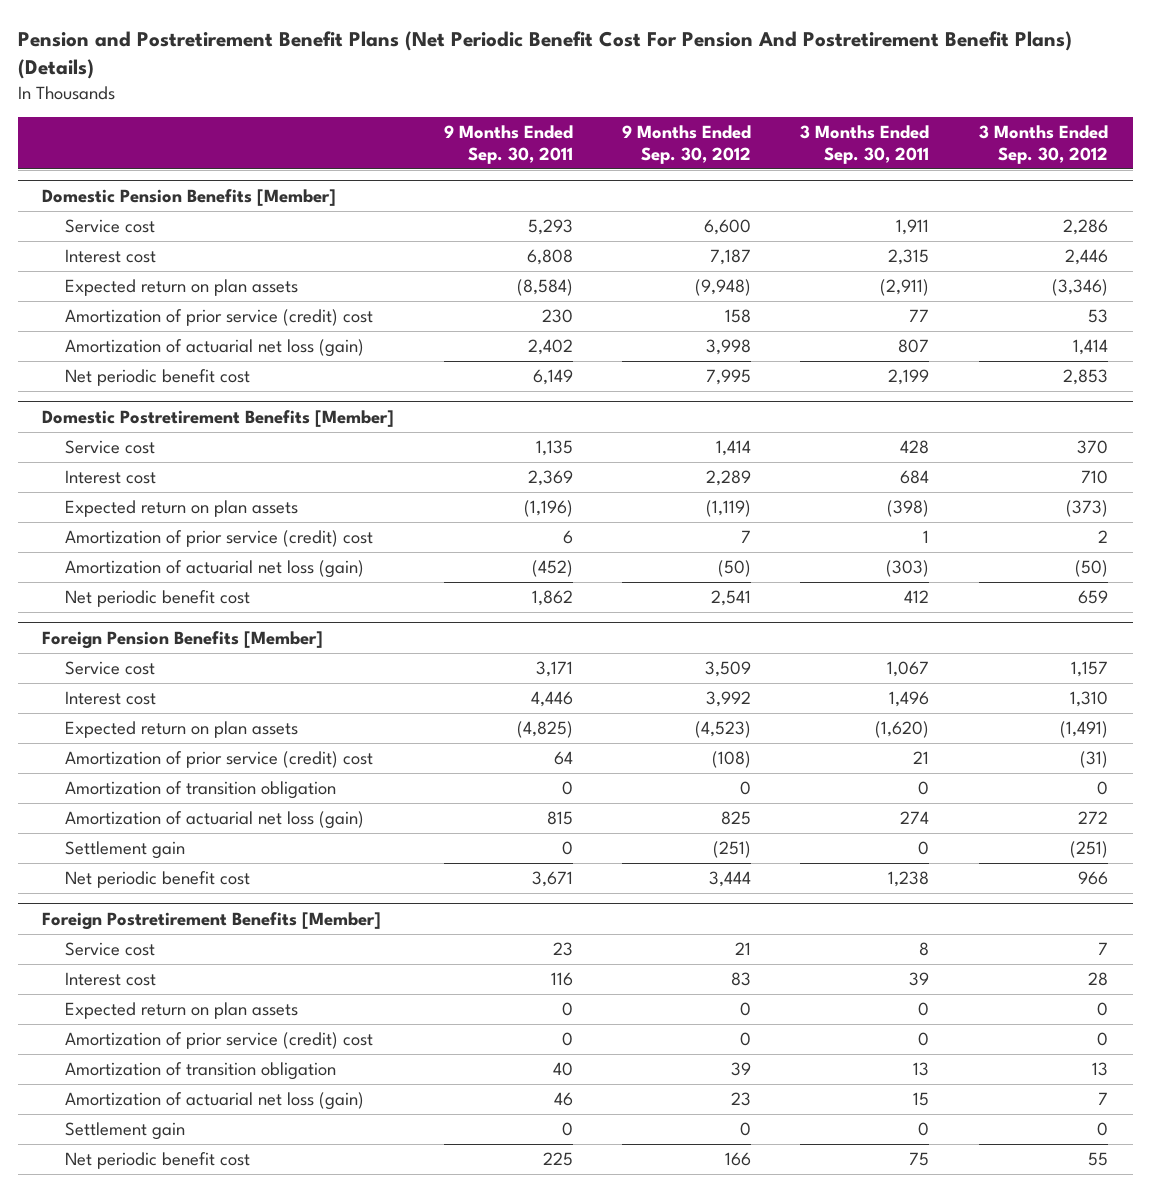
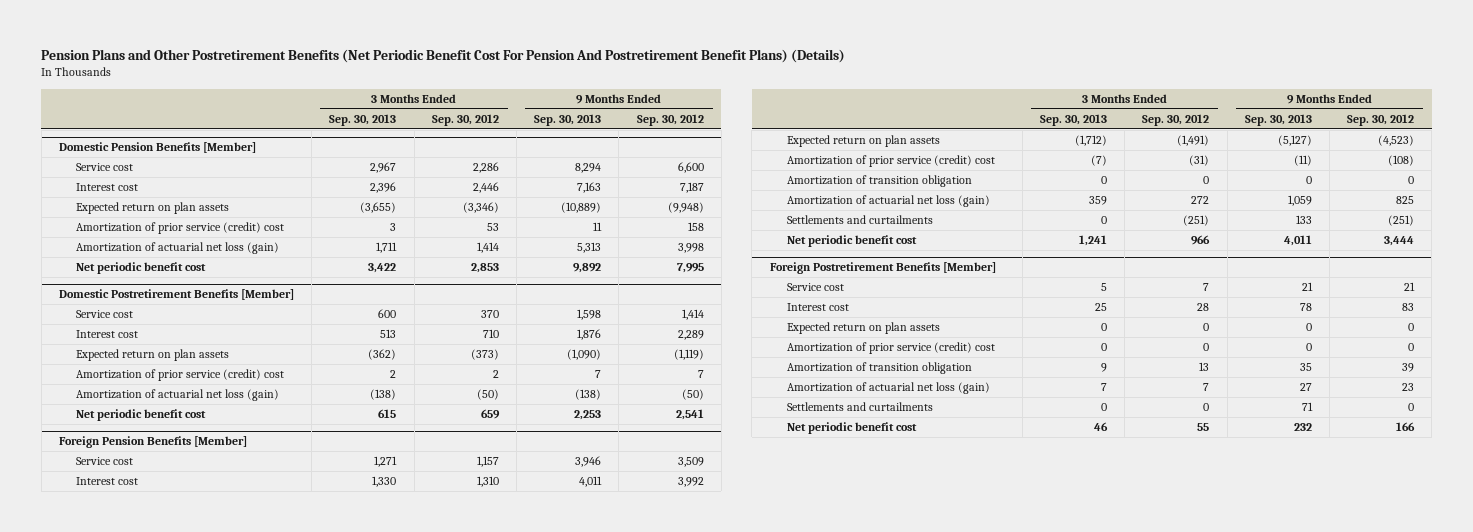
[17,30,1072,80] Pension and Postretirement Benefit Plans (Net Periodic Benefit Cost For Pension And Postretirement Benefit Plans) (Details) -> [41,49,846,64] Pension Plans and Other Postretirement Benefits (Net Periodic Benefit Cost For Pension And Postretirement Benefit Plans) (Details)
[443,125,573,164] 9 Months Ended Sep. 30, 2011 -> none
[800,125,930,164] 3 Months Ended Sep. 30, 2011 -> none
none -> [329,113,397,126] Sep. 30, 2013
none -> [534,113,602,126] Sep. 30, 2013
[64,840,185,859] Settlement gain -> [786,215,933,225] Settlements and curtailments
[64,1121,185,1140] Settlement gain -> none
none -> [786,402,933,412] Settlements and curtailments

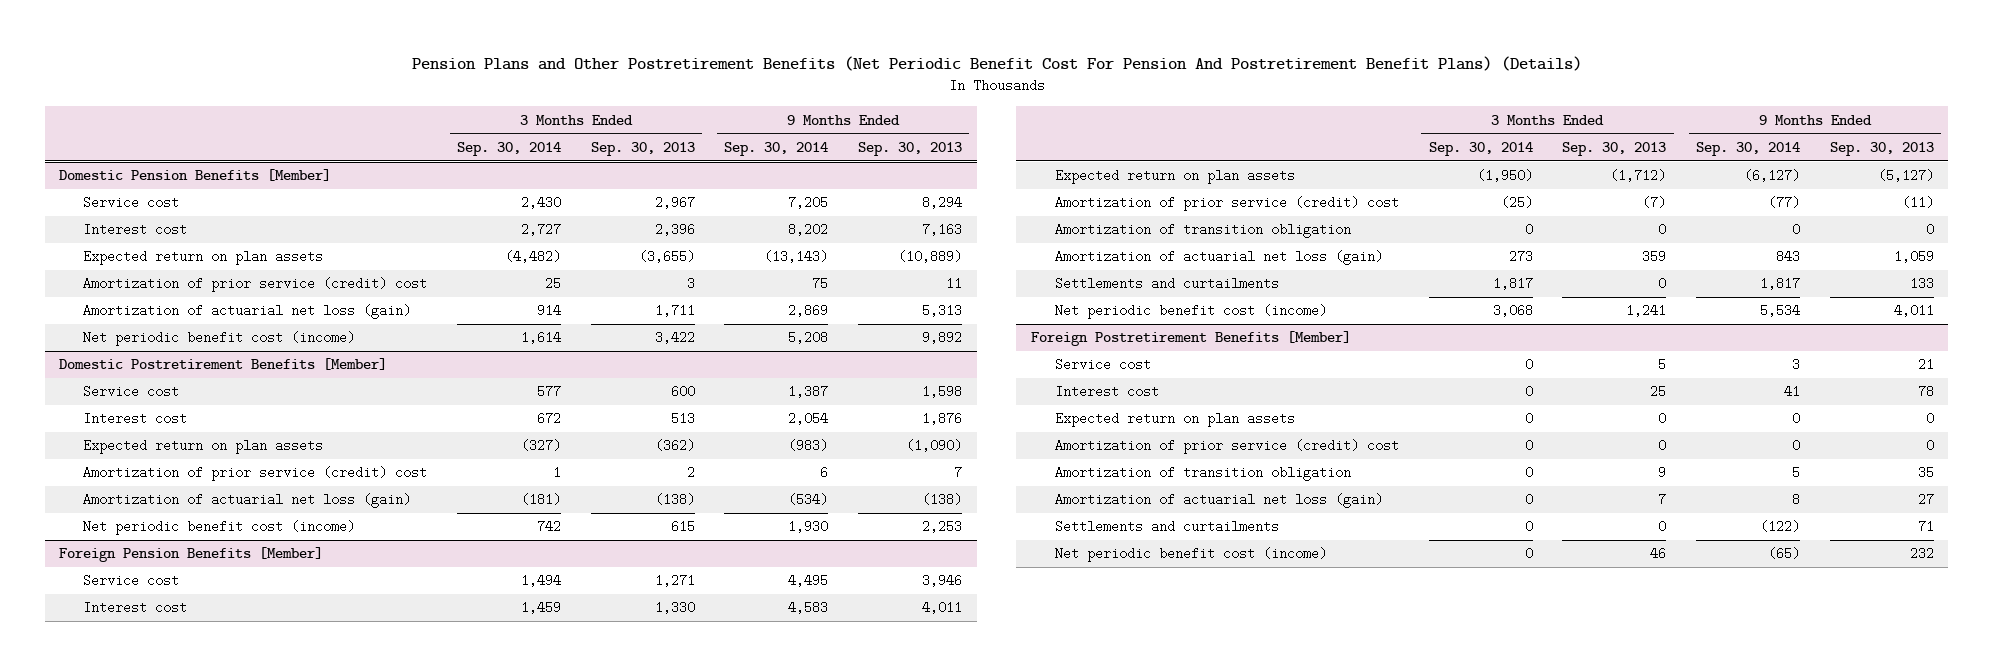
[431,113,499,126] Sep. 30, 2012 -> none
[636,113,704,126] Sep. 30, 2012 -> none
none -> [456,141,561,156] Sep. 30, 2014
none -> [724,141,829,156] Sep. 30, 2014
[76,262,207,275] Net periodic benefit cost -> [83,331,356,347] Net periodic benefit cost (income)
[76,409,207,422] Net periodic benefit cost -> [83,520,356,536] Net periodic benefit cost (income)
[786,235,917,248] Net periodic benefit cost -> [1054,304,1327,320] Net periodic benefit cost (income)
[786,422,917,435] Net periodic benefit cost -> [1054,547,1327,563] Net periodic benefit cost (income)

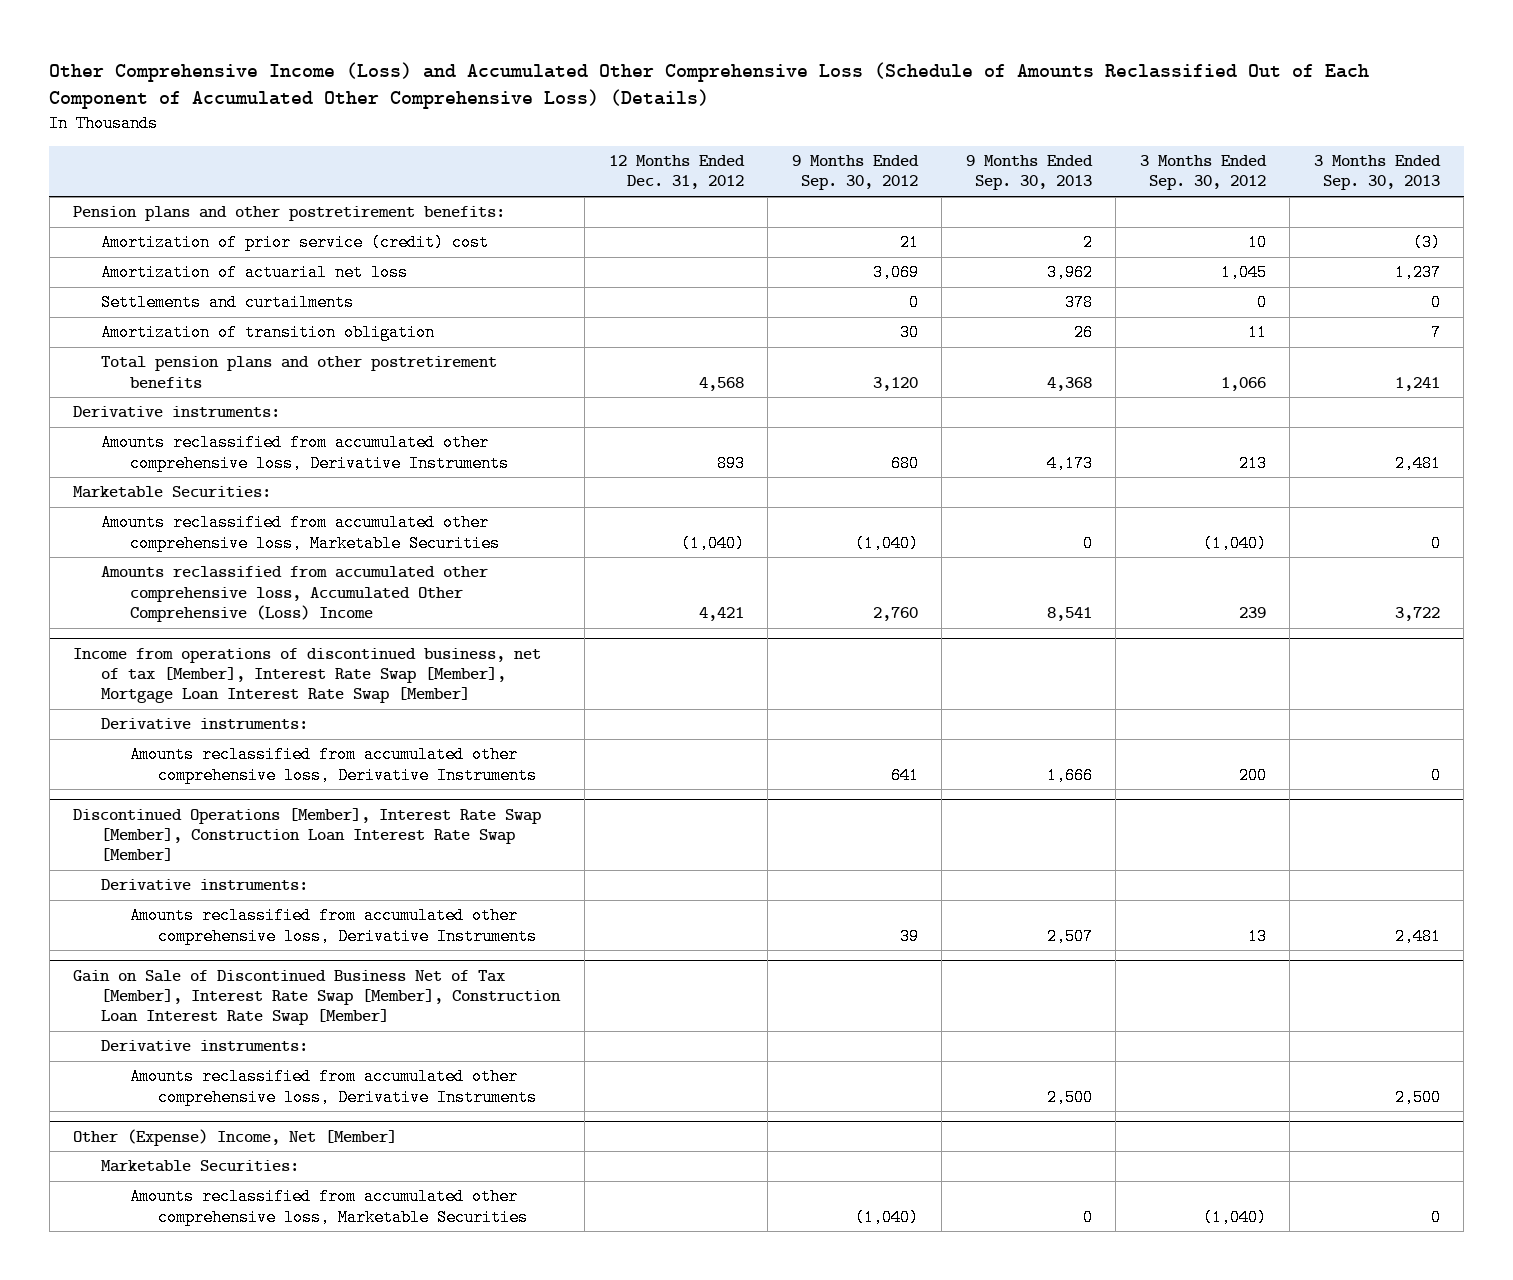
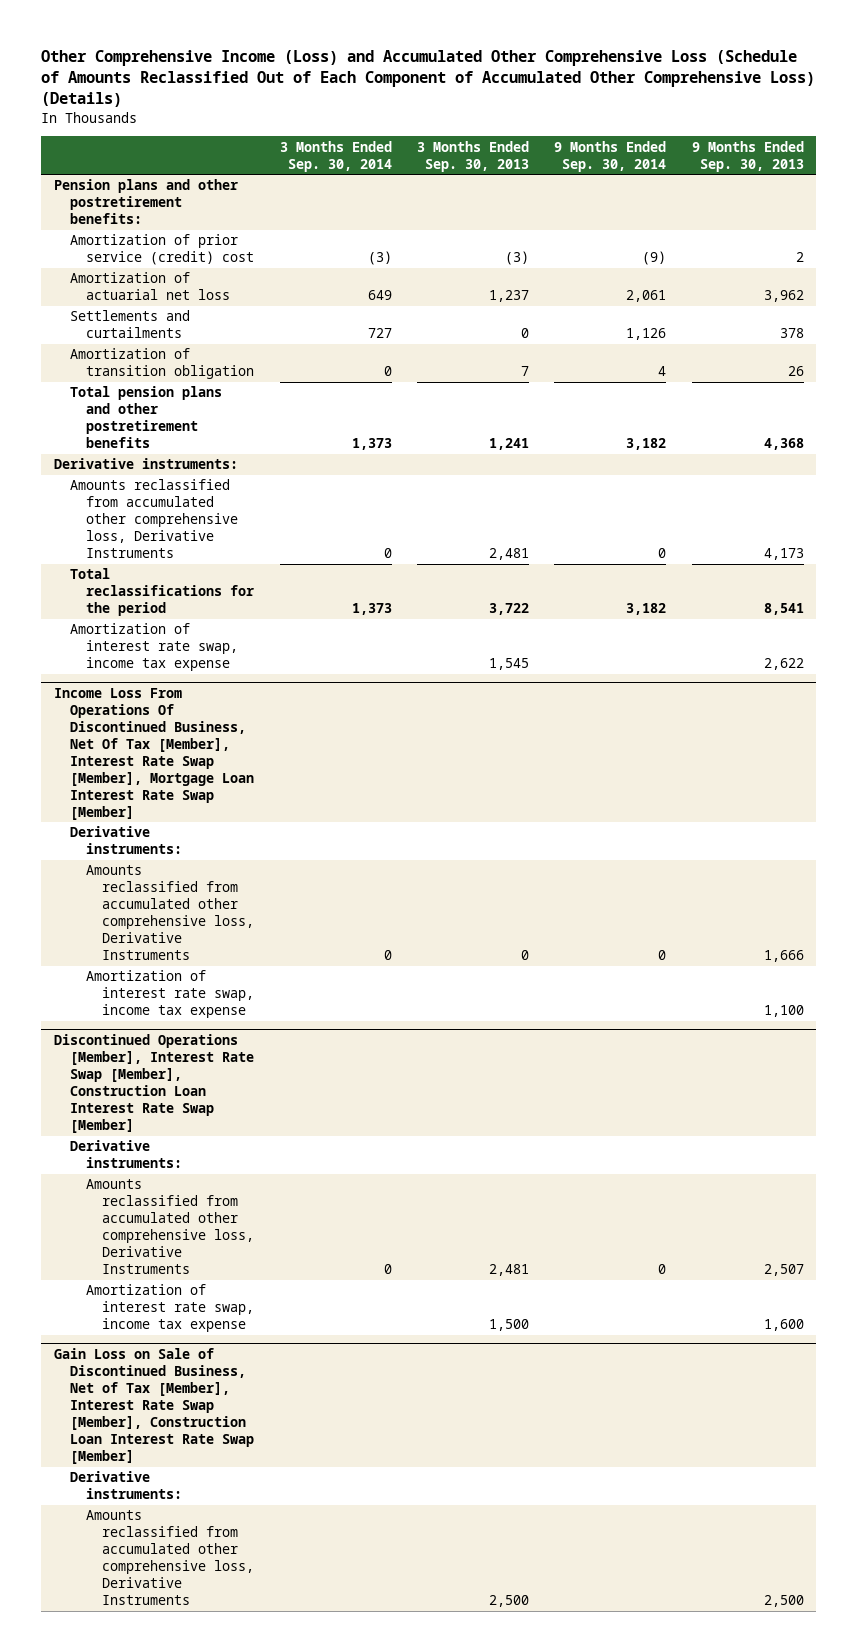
[608,155,745,190] 12 Months Ended Dec. 31, 2012 -> none
[791,155,919,191] 9 Months Ended Sep. 30, 2012 -> none
[1139,155,1267,191] 3 Months Ended Sep. 30, 2012 -> none
none -> [279,140,392,172] 3 Months Ended Sep. 30, 2014
none -> [554,140,667,172] 9 Months Ended Sep. 30, 2014
[73,486,272,499] Marketable Securities: -> none
[101,514,500,552] Amounts reclassified from accumulated other comprehensive loss, Marketable Securities -> none
[101,566,489,623] Amounts reclassified from accumulated other comprehensive loss, Accumulated Other Comprehensive (Loss) Income -> [69,568,255,617] Total reclassifications for the period
none -> [69,623,239,672] Amortization of interest rate swap, income tax expense
[73,647,542,704] Income from operations of discontinued business, net of tax [Member], Interest Rate Swap [Member], Mortgage Loan Interest Rate Swap [Member] -> [53,687,254,820] Income Loss From Operations Of Discontinued Business, Net Of Tax [Member], Interest Rate Swap [Member], Mortgage Loan Interest Rate Swap [Member]
none -> [86,970,255,1019] Amortization of interest rate swap, income tax expense
none -> [86,1284,255,1333] Amortization of interest rate swap, income tax expense
[73,969,562,1026] Gain on Sale of Discontinued Business Net of Tax [Member], Interest Rate Swap [Member], Construction Loan Interest Rate Swap [Member] -> [53,1347,254,1464] Gain Loss on Sale of Discontinued Business, Net of Tax [Member], Interest Rate Swap [Member], Construction Loan Interest Rate Swap [Member]
[73,1128,398,1146] Other (Expense) Income, Net [Member] -> none
[101,1160,300,1173] Marketable Securities: -> none
[129,1188,528,1226] Amounts reclassified from accumulated other comprehensive loss, Marketable Securities -> none

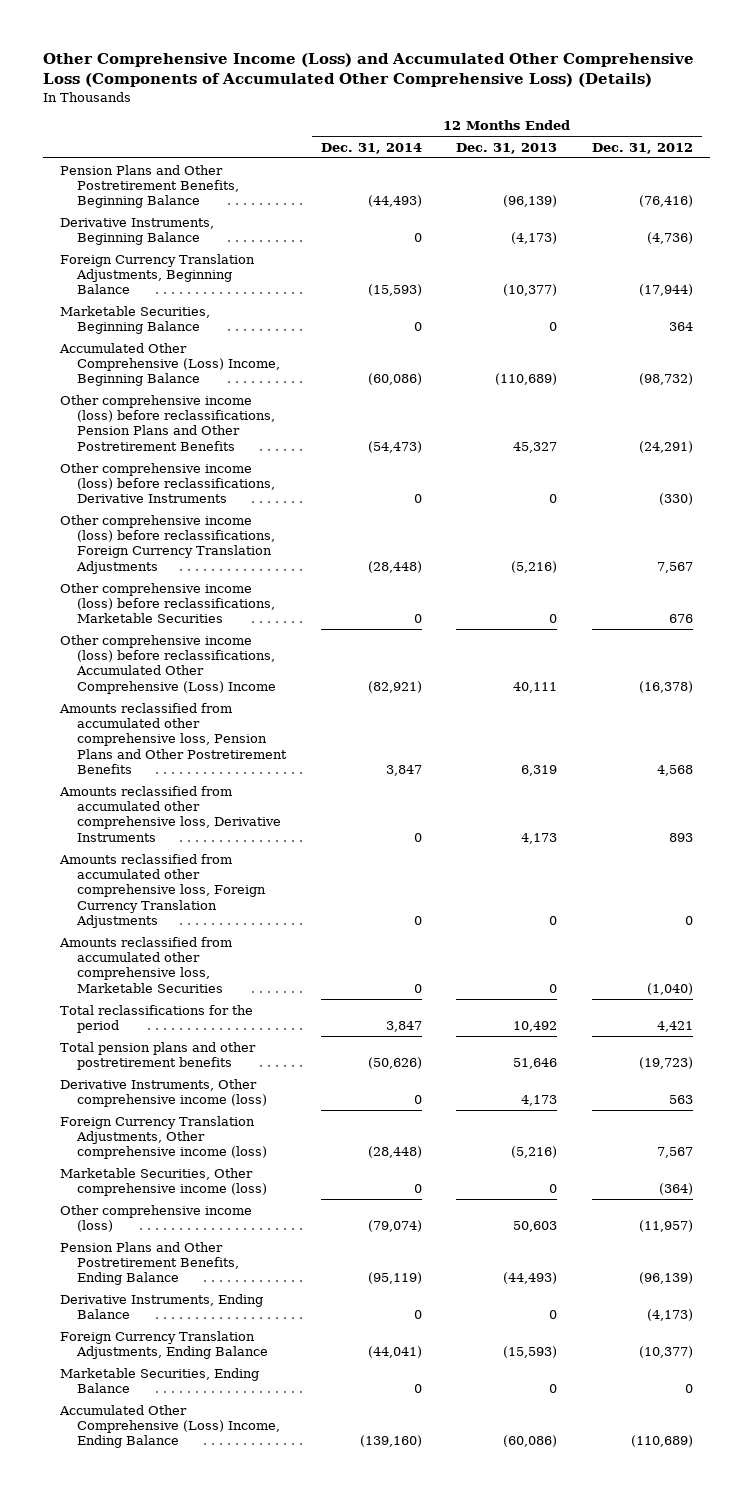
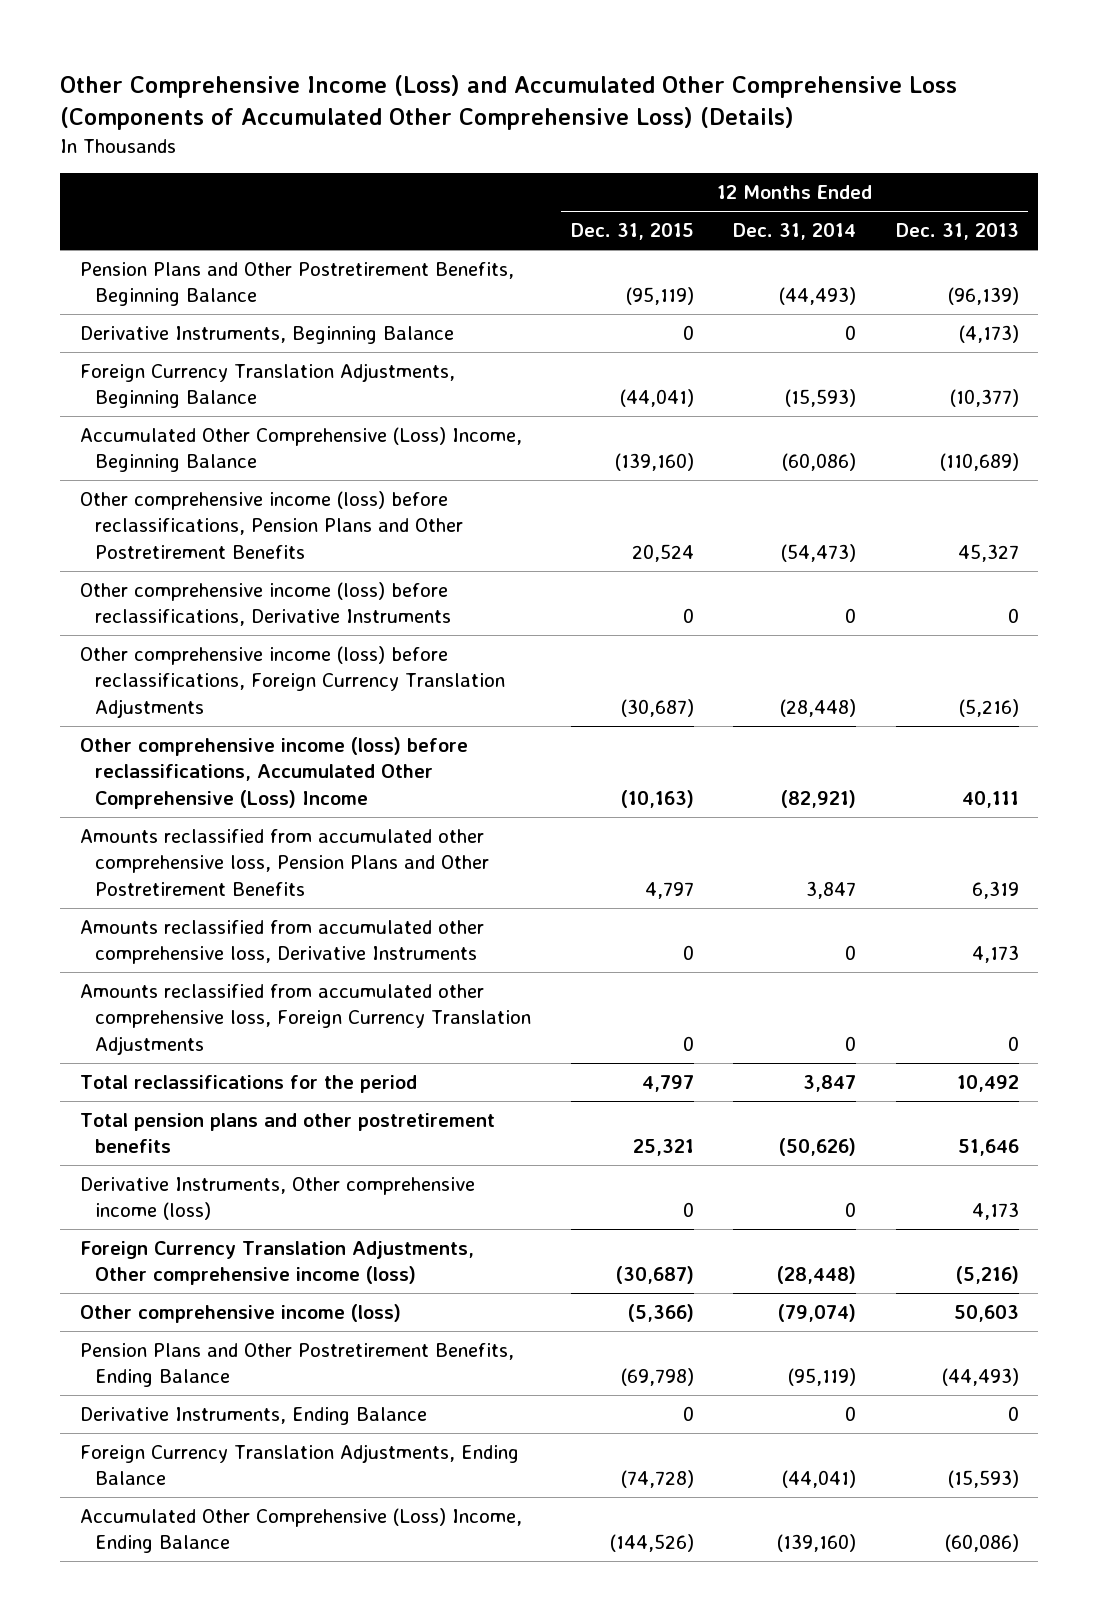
[592,142,694,154] Dec. 31, 2012 -> none
none -> [570,223,694,241] Dec. 31, 2015
[60,305,211,334] Marketable Securities, Beginning Balance -> none
[60,582,276,624] Other comprehensive income (loss) before reclassifications, Marketable Securities -> none
[59,936,233,993] Amounts reclassified from accumulated other comprehensive loss, Marketable Securities -> none
[60,1167,268,1196] Marketable Securities, Other comprehensive income (loss) -> none
[60,1367,260,1393] Marketable Securities, Ending Balance -> none

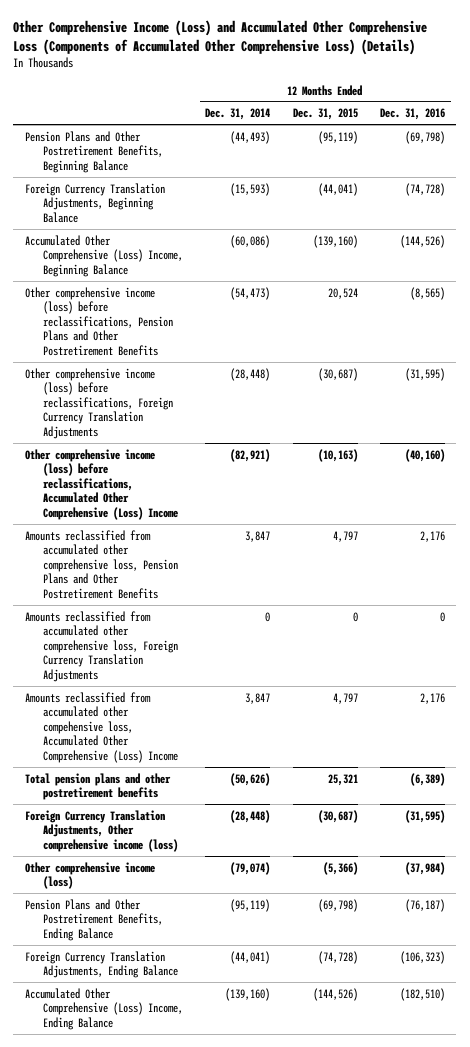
[895,223,1019,241] Dec. 31, 2013 -> none
none -> [380,108,446,121] Dec. 31, 2016
[80,326,455,345] Derivative Instruments, Beginning Balance -> none
[80,582,452,627] Other comprehensive income (loss) before reclassifications, Derivative Instruments -> none
[80,920,485,965] Amounts reclassified from accumulated other comprehensive loss, Derivative Instruments -> none
[80,1075,418,1094] Total reclassifications for the period -> [24,691,178,763] Amounts reclassified from accumulated other compehensive loss, Accumulated Other Comprehensive (Loss) Income
[80,1177,476,1221] Derivative Instruments, Other comprehensive income (loss) -> none
[80,1407,428,1426] Derivative Instruments, Ending Balance -> none

